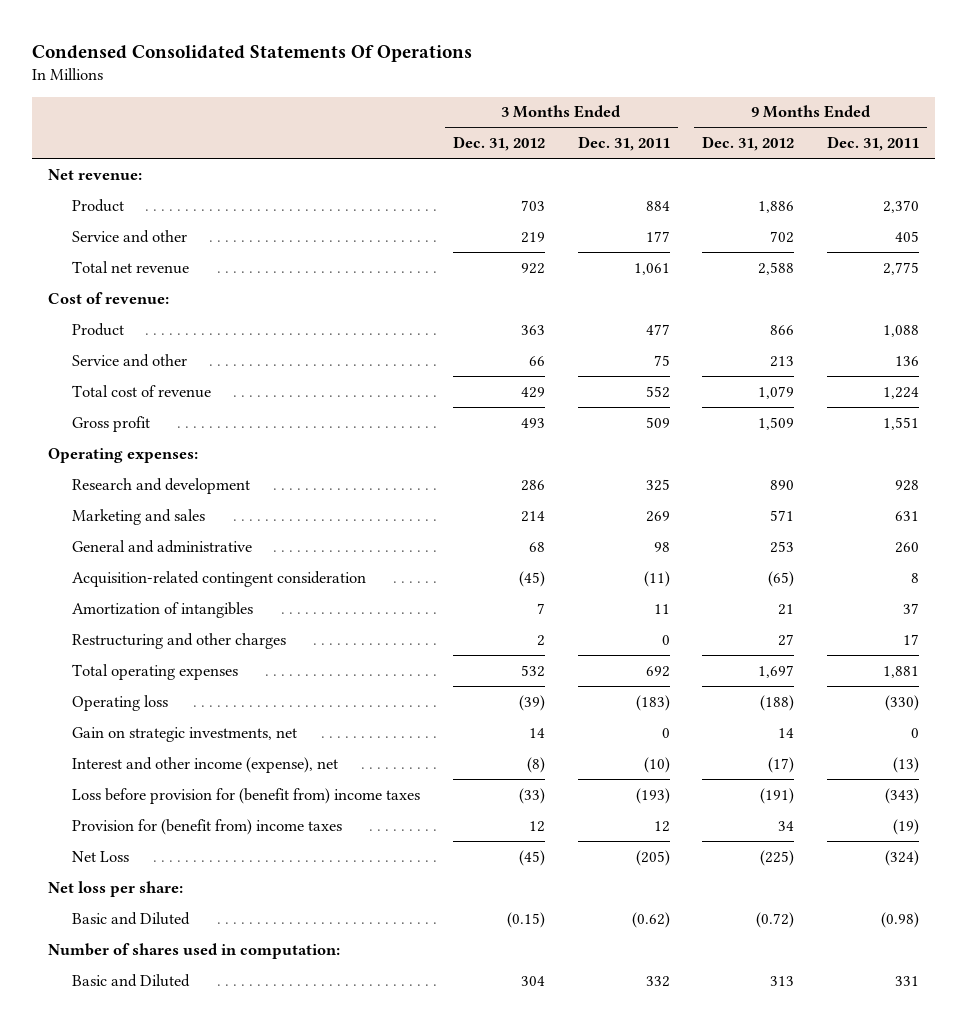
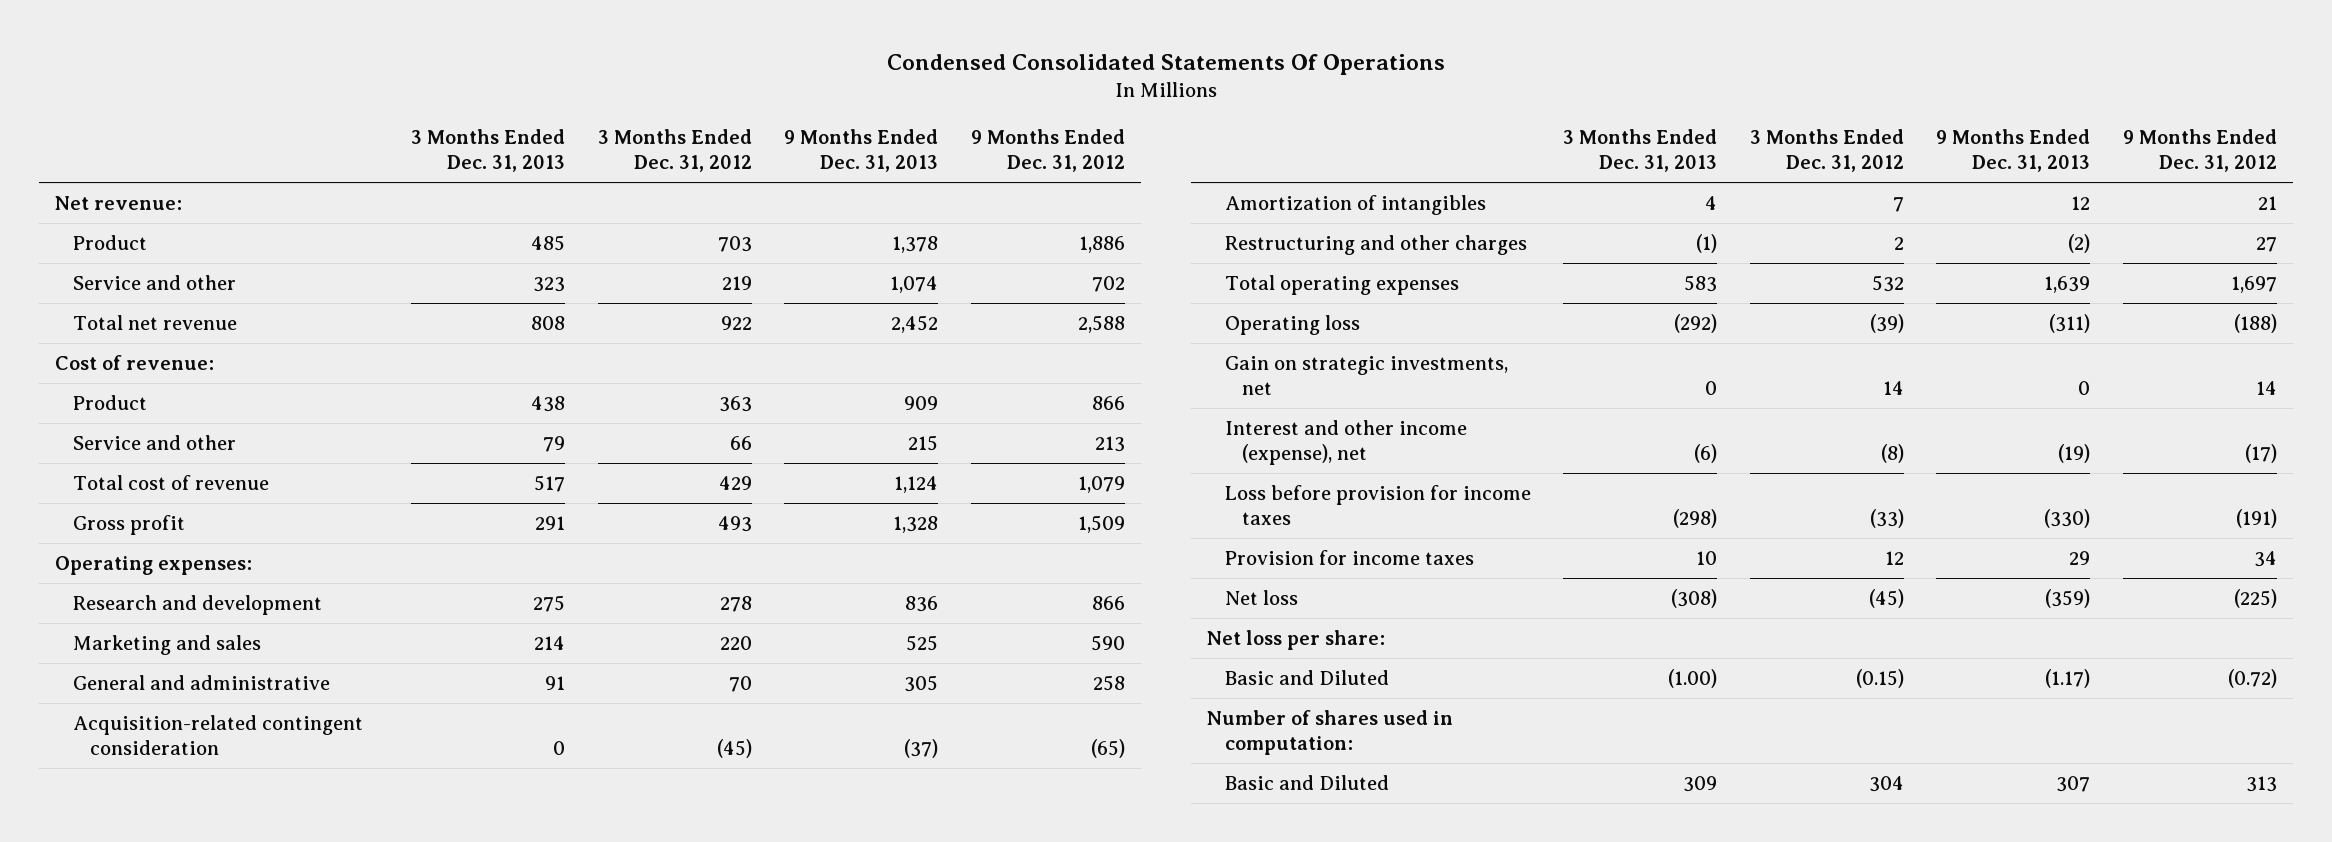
[577,136,670,152] Dec. 31, 2011 -> none
[826,136,919,152] Dec. 31, 2011 -> none
none -> [411,129,566,173] 3 Months Ended Dec. 31, 2013
none -> [784,129,939,173] 9 Months Ended Dec. 31, 2013
[520,479,545,491] 286 -> [719,596,752,613] 278
[770,479,795,490] 890 -> [1091,596,1125,611] 866
[520,510,545,522] 214 -> [719,636,752,651] 220
[770,509,795,521] 571 -> [1090,635,1125,652] 590
[528,541,545,552] 68 -> [728,676,752,693] 70
[770,540,795,553] 253 -> [1092,675,1125,692] 258
[72,787,421,804] Loss before provision for (benefit from) income taxes -> [1224,485,1531,526] Loss before provision for income taxes
[72,818,343,835] Provision for (benefit from) income taxes -> [1224,550,1474,566] Provision for income taxes
[72,850,130,862] Net Loss -> [1224,590,1298,606] Net loss

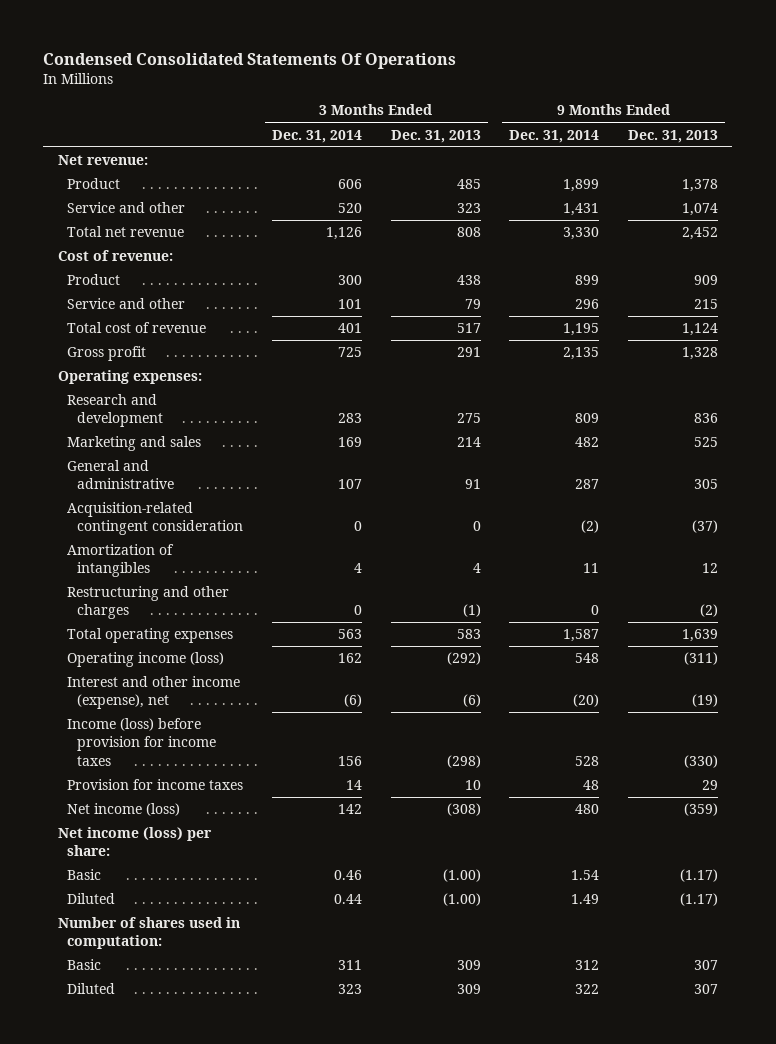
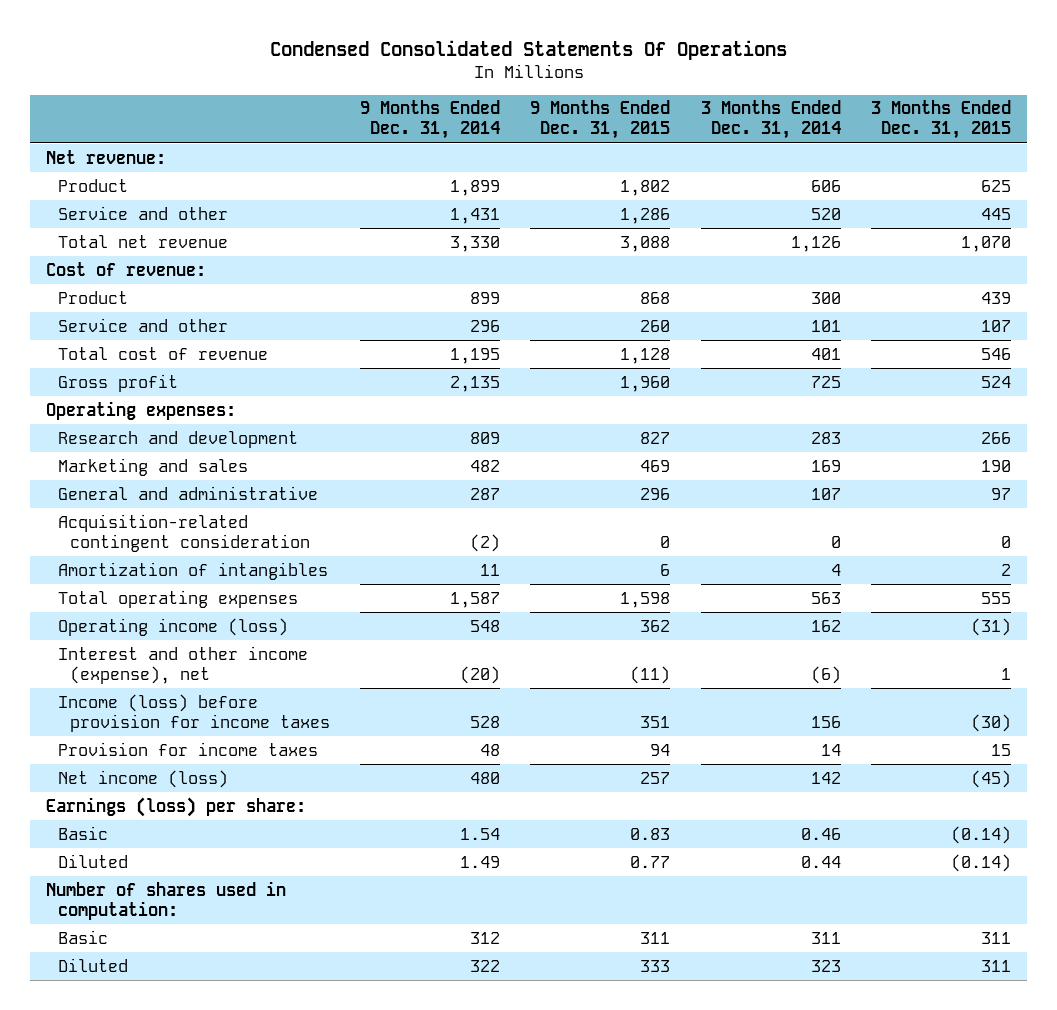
[390,129,481,143] Dec. 31, 2013 -> none
[627,129,718,143] Dec. 31, 2013 -> none
none -> [530,100,671,140] 9 Months Ended Dec. 31, 2015
none -> [871,100,1012,140] 3 Months Ended Dec. 31, 2015
[67,586,230,620] Restructuring and other charges -> none
[57,827,212,857] Net income (loss) per share: -> [45,796,306,817] Earnings (loss) per share:

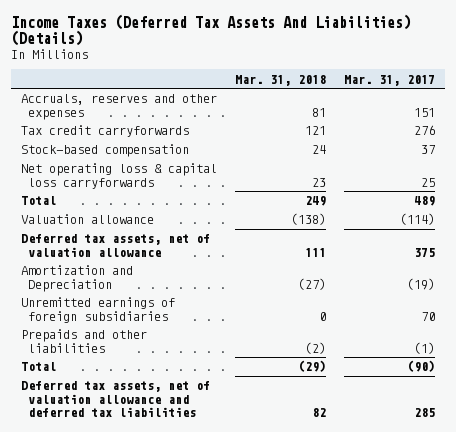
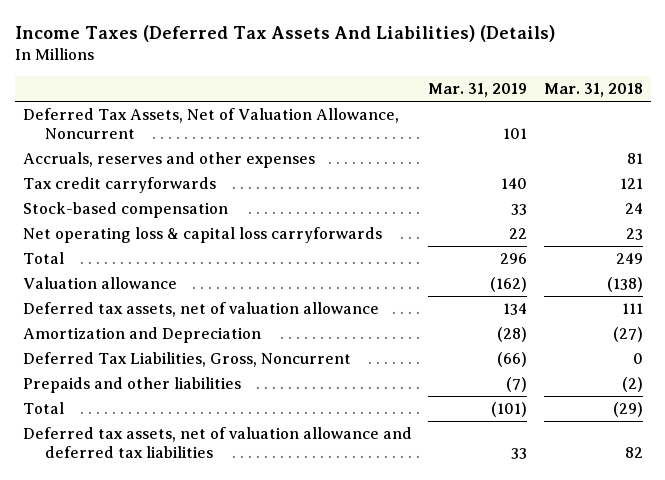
[344,74,436,86] Mar. 31, 2017 -> none
none -> [428,83,528,98] Mar. 31, 2019
none -> [22,107,399,139] Deferred Tax Assets, Net of Valuation Allowance, Noncurrent
[20,297,175,323] Unremitted earnings of foreign subsidiaries -> none
none -> [22,351,351,367] Deferred Tax Liabilities, Gross, Noncurrent

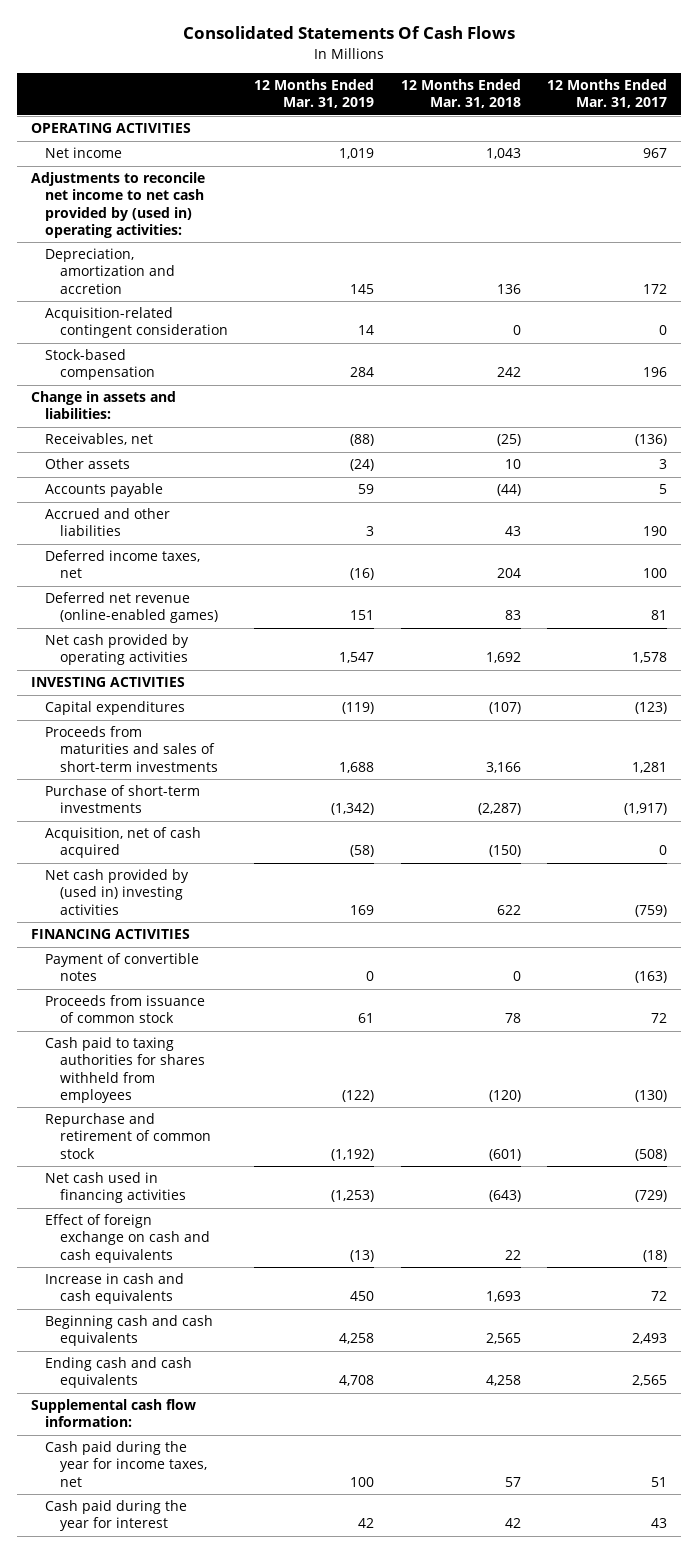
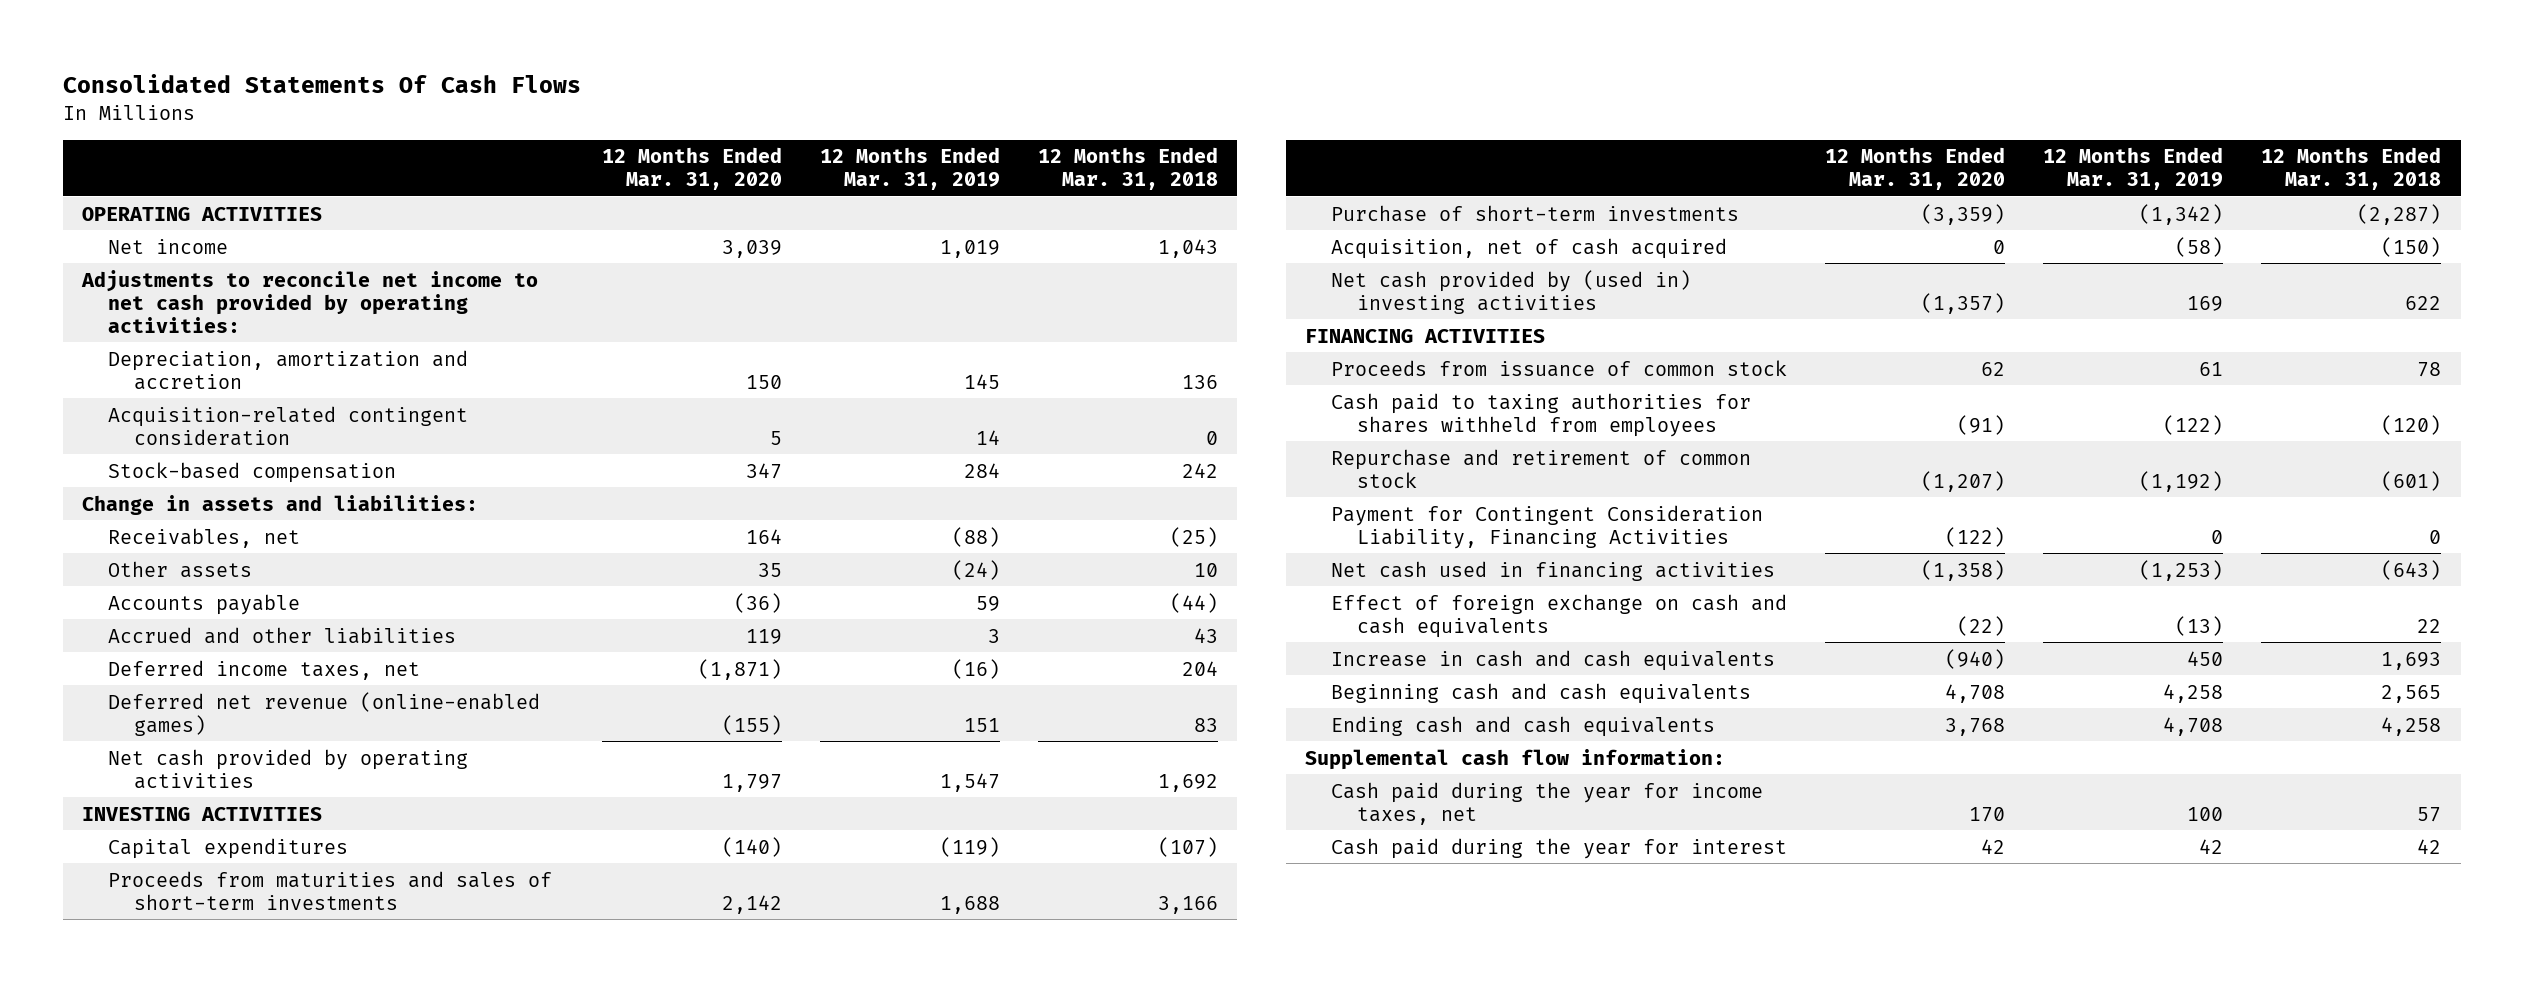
[547,79,668,109] 12 Months Ended Mar. 31, 2017 -> none
none -> [602,147,783,191] 12 Months Ended Mar. 31, 2020
[30,172,205,238] Adjustments to reconcile net income to net cash provided by (used in) operating activities: -> [80,269,538,333] Adjustments to reconcile net income to net cash provided by operating activities:
[45,953,200,982] Payment of convertible notes -> none
none -> [1331,504,1764,549] Payment for Contingent Consideration Liability, Financing Activities

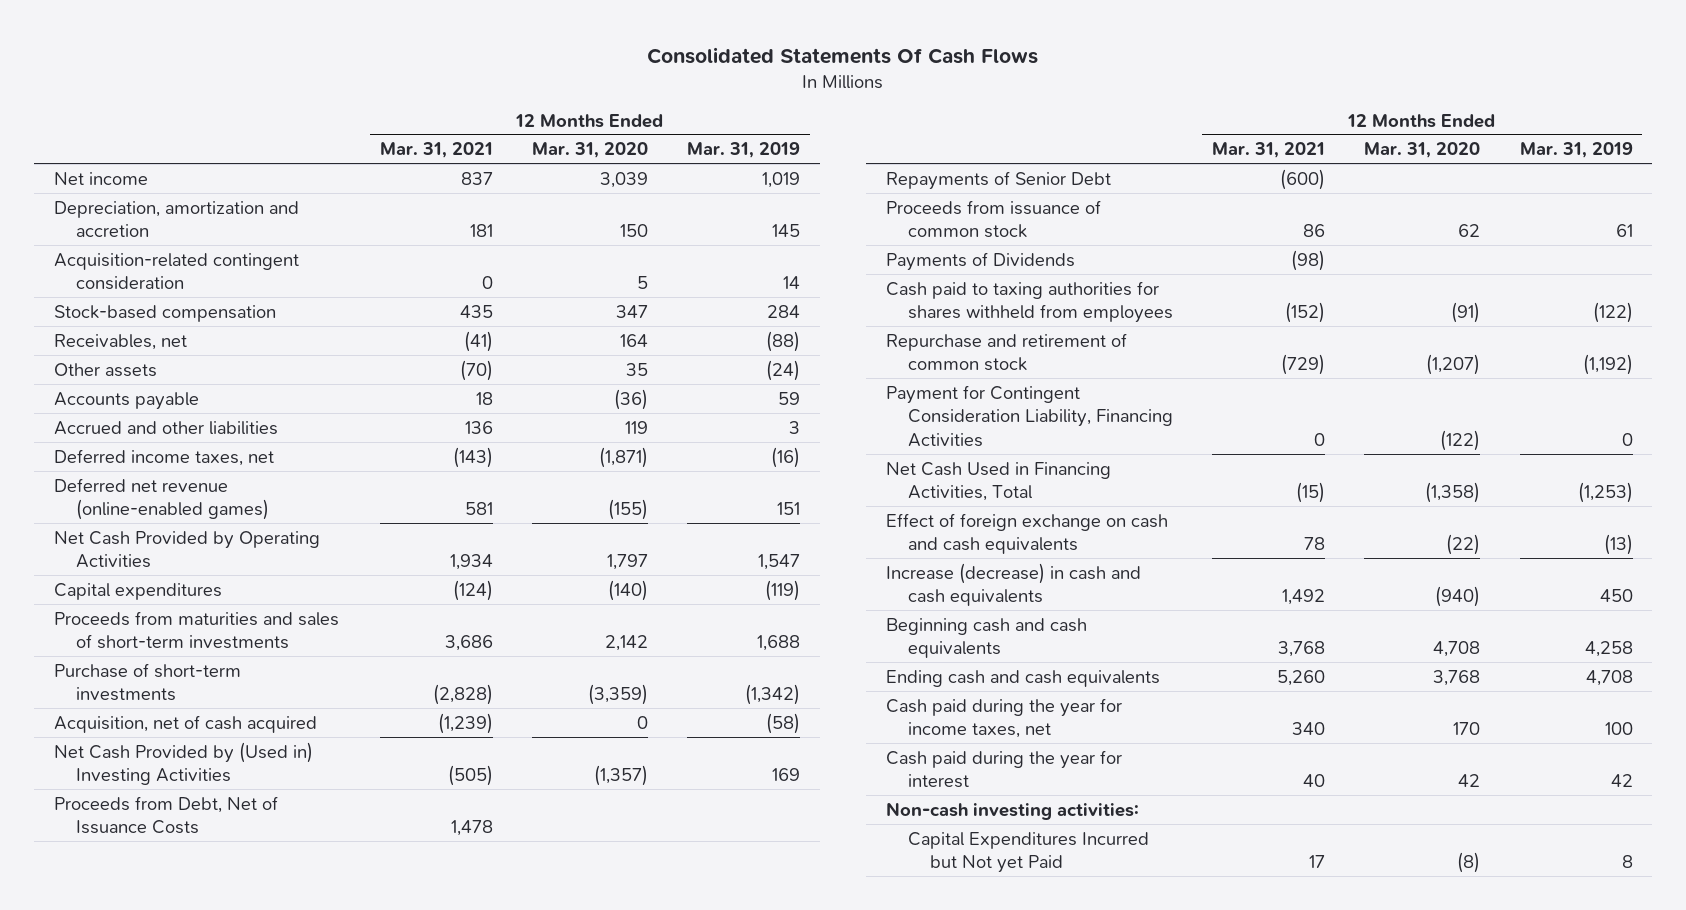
[1038,147,1219,191] 12 Months Ended Mar. 31, 2018 -> none
none -> [380,142,494,159] Mar. 31, 2021
[81,206,322,221] OPERATING ACTIVITIES -> none
[80,269,538,333] Adjustments to reconcile net income to net cash provided by operating activities: -> none
[81,494,478,515] Change in assets and liabilities: -> none
[81,806,322,821] INVESTING ACTIVITIES -> none
[107,748,468,789] Net cash provided by operating activities -> [53,530,320,569] Net Cash Provided by Operating Activities
[1305,328,1546,343] FINANCING ACTIVITIES -> none
[1331,269,1692,314] Net cash provided by (used in) investing activities -> [53,741,313,786] Net Cash Provided by (Used in) Investing Activities
none -> [53,795,278,835] Proceeds from Debt, Net of Issuance Costs
none -> [885,170,1111,190] Repayments of Senior Debt
none -> [885,251,1075,271] Payments of Dividends
[1331,560,1776,581] Net cash used in financing activities -> [885,461,1111,502] Net Cash Used in Financing Activities, Total
[1331,649,1776,671] Increase in cash and cash equivalents -> [885,562,1141,607] Increase (decrease) in cash and cash equivalents
[1305,748,1726,770] Supplemental cash flow information: -> none
none -> [885,801,1139,820] Non-cash investing activities:
none -> [907,831,1149,874] Capital Expenditures Incurred but Not yet Paid

